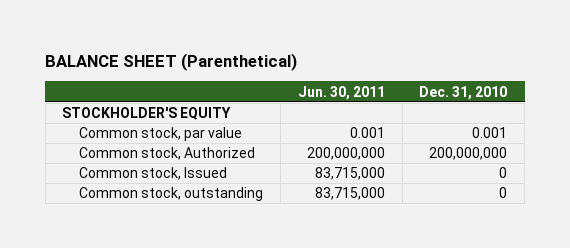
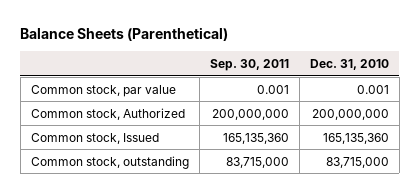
[45,53,298,72] BALANCE SHEET (Parenthetical) -> [20,26,229,41] Balance Sheets (Parenthetical)
[297,85,385,100] Jun. 30, 2011 -> none
none -> [209,58,289,71] Sep. 30, 2011
[62,107,232,121] STOCKHOLDER'S EQUITY -> none
[499,167,508,179] 0 -> [322,132,389,144] 165,135,360
[499,187,508,199] 0 -> [325,156,389,168] 83,715,000

